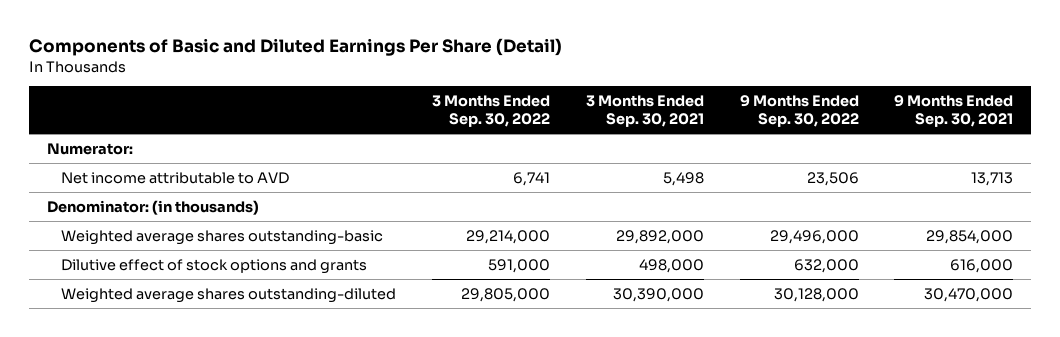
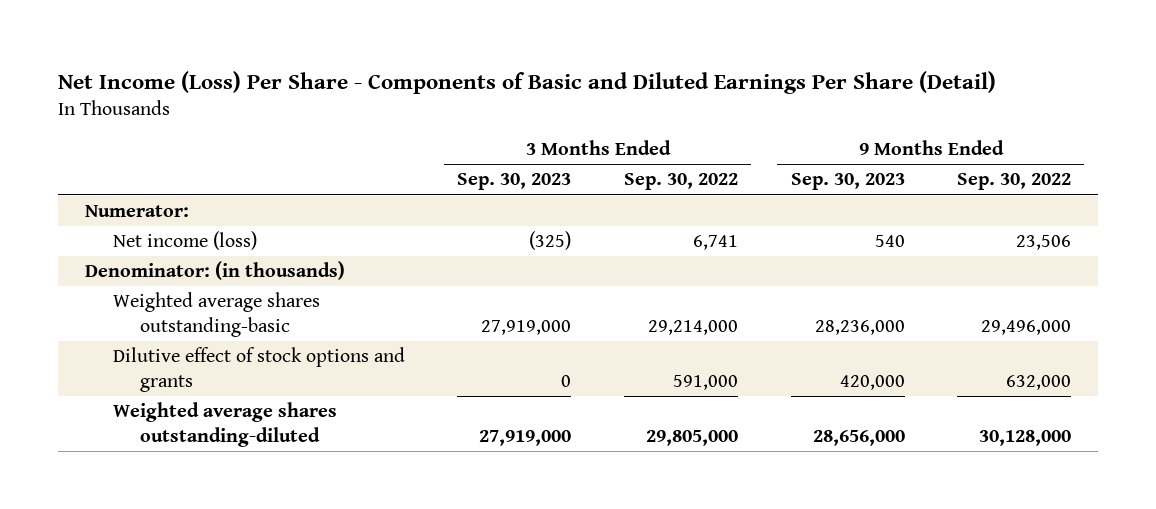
[28,37,562,56] Components of Basic and Diluted Earnings Per Share (Detail) -> [58,70,997,94] Net Income (Loss) Per Share - Components of Basic and Diluted Earnings Per Share (Detail)
[585,95,704,128] 3 Months Ended Sep. 30, 2021 -> none
[894,95,1014,128] 9 Months Ended Sep. 30, 2021 -> none
none -> [457,173,572,191] Sep. 30, 2023
none -> [790,173,905,191] Sep. 30, 2023
[61,172,290,185] Net income attributable to AVD -> [112,231,257,251] Net income (loss)

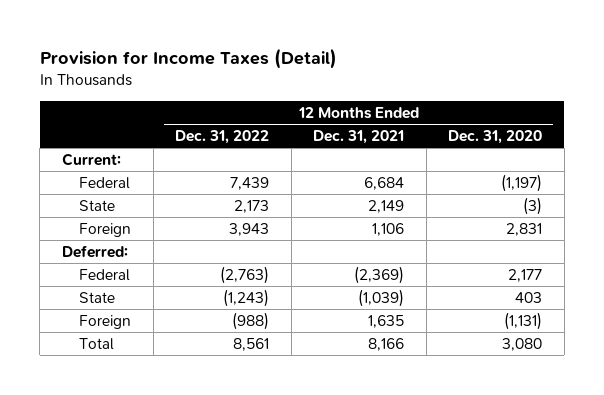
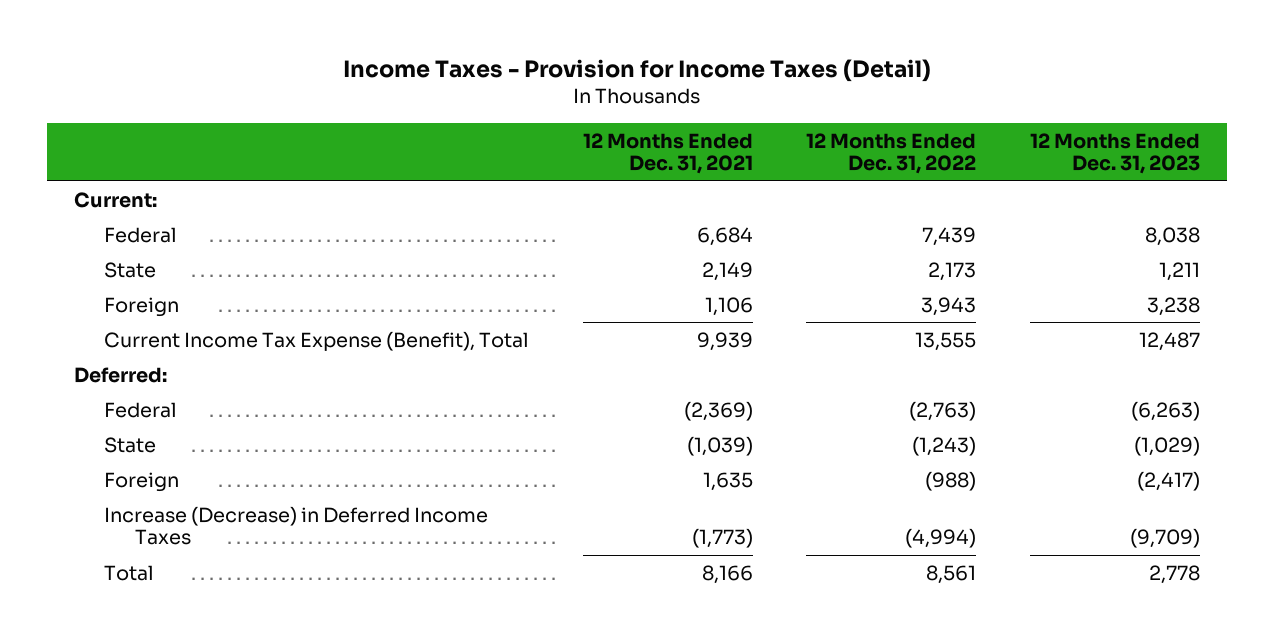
[39,48,337,70] Provision for Income Taxes (Detail) -> [342,59,931,83] Income Taxes - Provision for Income Taxes (Detail)
[448,130,543,145] Dec. 31, 2020 -> none
none -> [1029,132,1200,175] 12 Months Ended Dec. 31, 2023
none -> [104,330,530,351] Current Income Tax Expense (Benefit), Total
none -> [104,505,489,546] Increase (Decrease) in Deferred Income Taxes

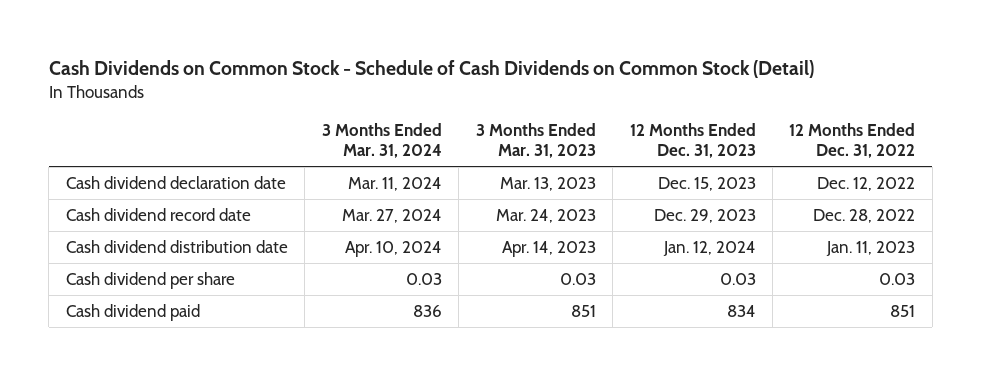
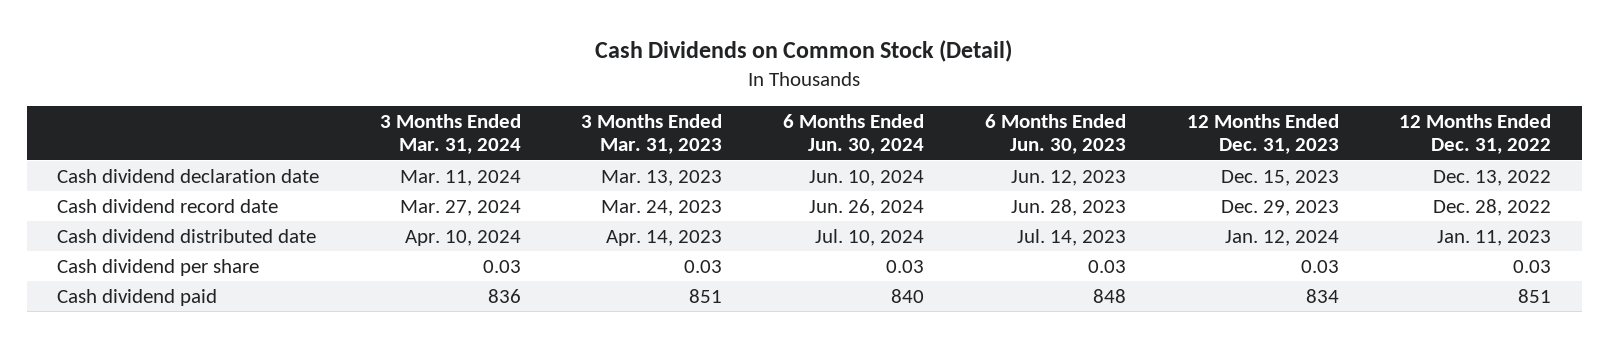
[48,59,814,78] Cash Dividends on Common Stock - Schedule of Cash Dividends on Common Stock (Detail) -> [595,40,1013,63] Cash Dividends on Common Stock (Detail)
none -> [783,113,925,155] 6 Months Ended Jun. 30, 2024
none -> [984,113,1126,155] 6 Months Ended Jun. 30, 2023
[817,176,916,191] Dec. 12, 2022 -> [1433,169,1552,186] Dec. 13, 2022
[65,239,288,253] Cash dividend distribution date -> [57,228,317,243] Cash dividend distributed date

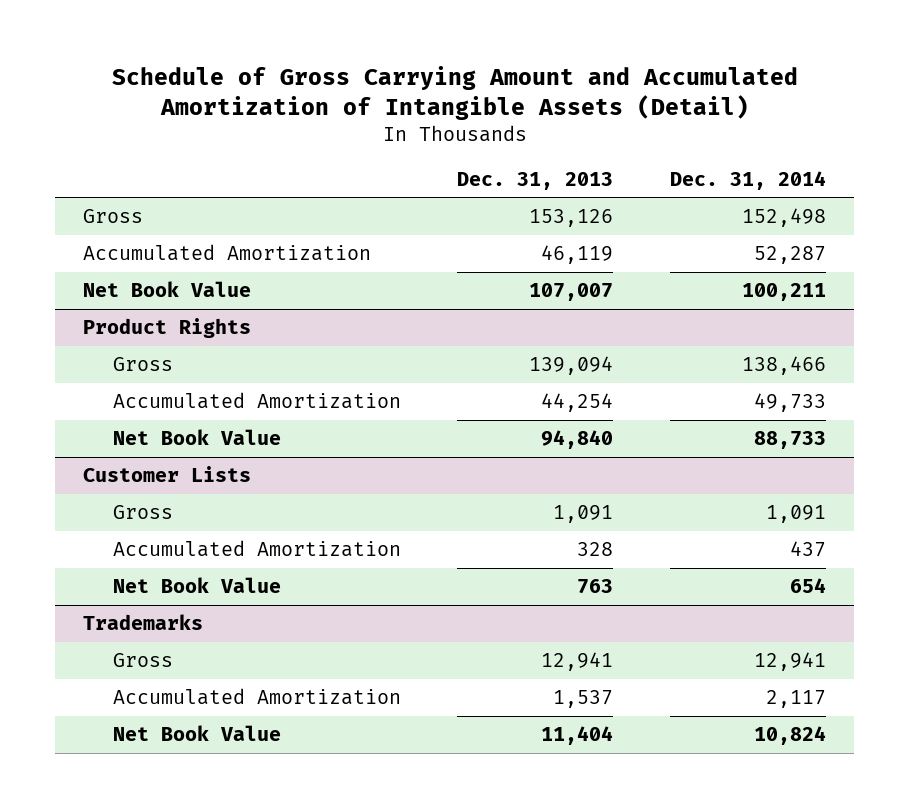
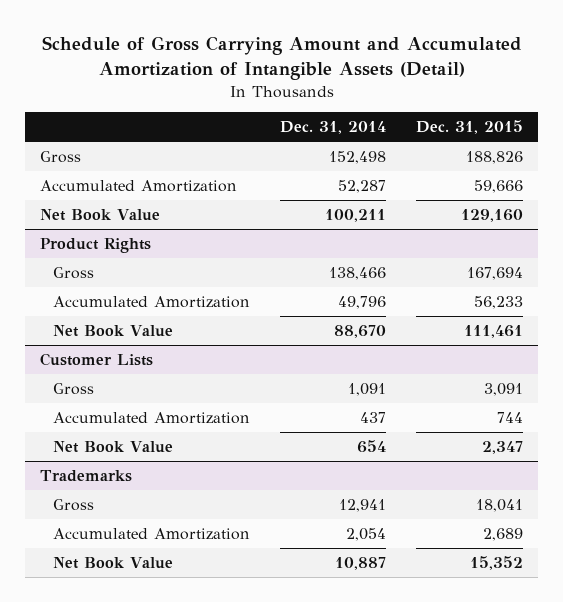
[457,171,614,190] Dec. 31, 2013 -> none
none -> [415,120,523,135] Dec. 31, 2015
[754,393,827,413] 49,733 -> [337,295,386,309] 49,796
[754,431,827,450] 88,733 -> [333,324,386,338] 88,670
[766,690,827,709] 2,117 -> [345,527,386,541] 2,054
[754,726,827,746] 10,824 -> [334,556,386,570] 10,887

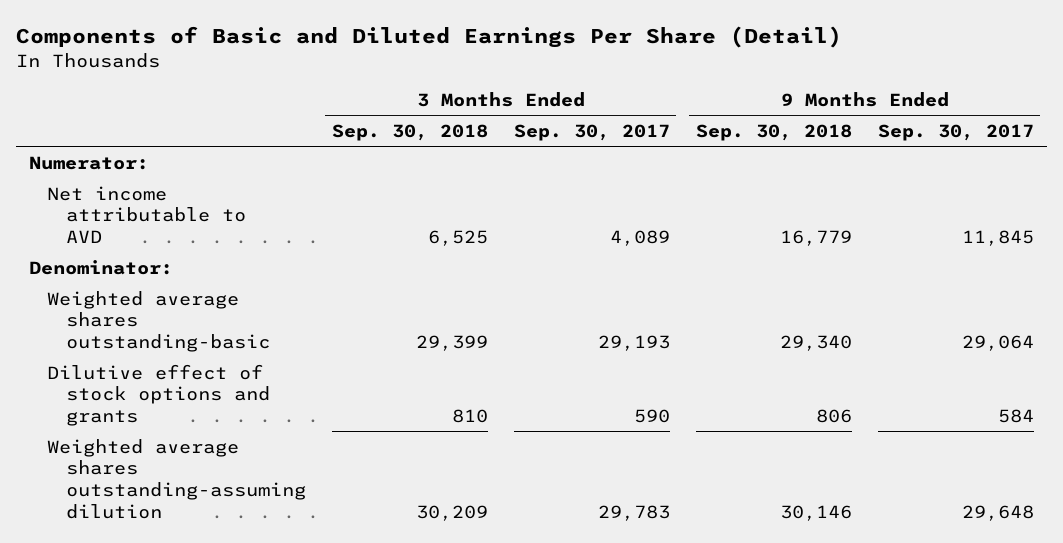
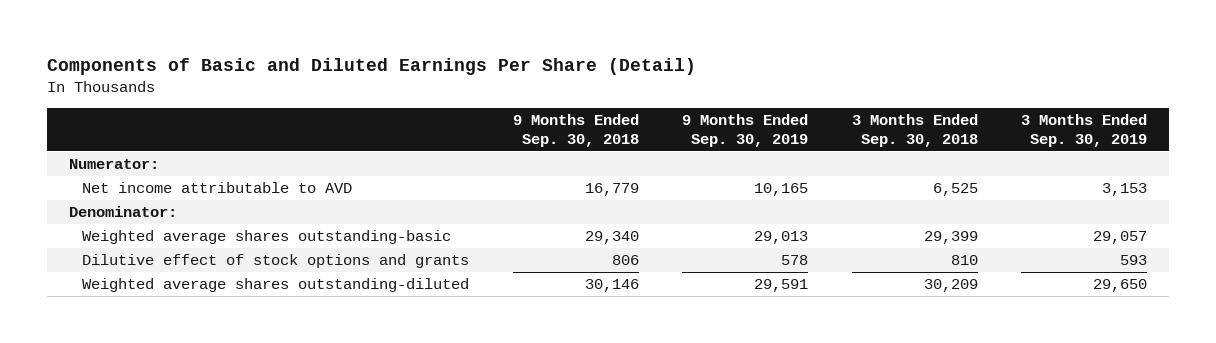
[513,123,670,141] Sep. 30, 2017 -> none
[877,123,1034,141] Sep. 30, 2017 -> none
none -> [682,113,809,148] 9 Months Ended Sep. 30, 2019
none -> [1020,113,1147,148] 3 Months Ended Sep. 30, 2019
[47,438,306,519] Weighted average shares outstanding-assuming dilution -> [82,277,470,292] Weighted average shares outstanding-diluted

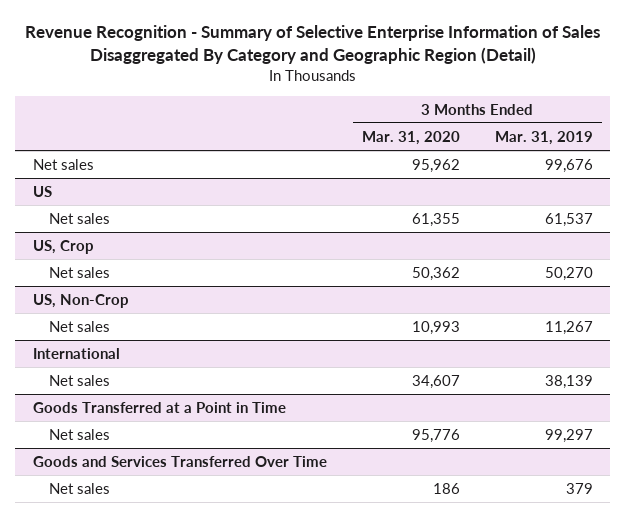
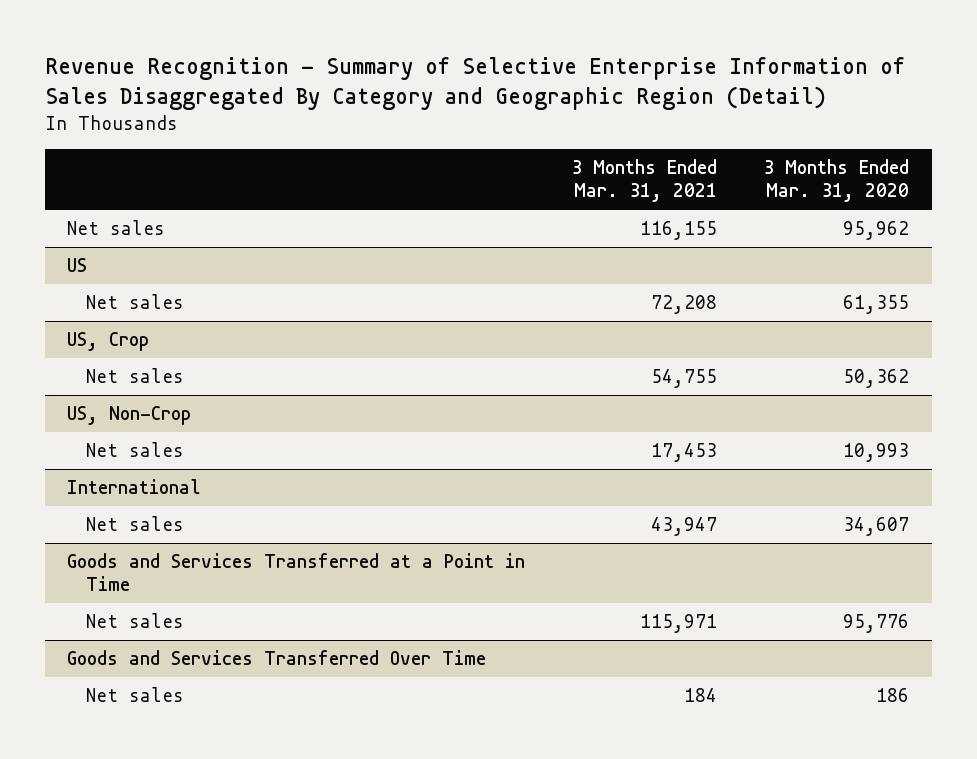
[494,130,593,145] Mar. 31, 2019 -> none
none -> [571,159,718,203] 3 Months Ended Mar. 31, 2021
[32,401,286,413] Goods Transferred at a Point in Time -> [67,553,526,592] Goods and Services Transferred at a Point in Time

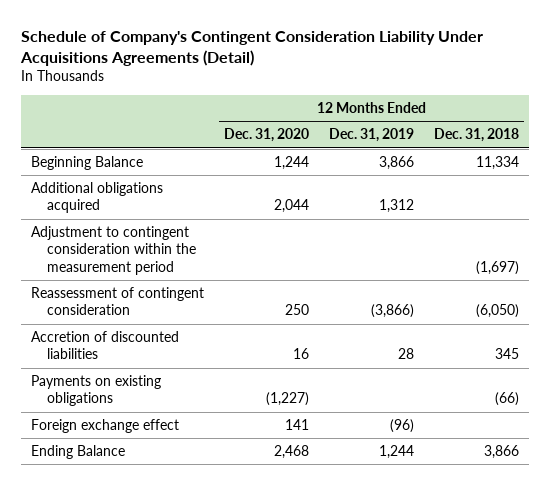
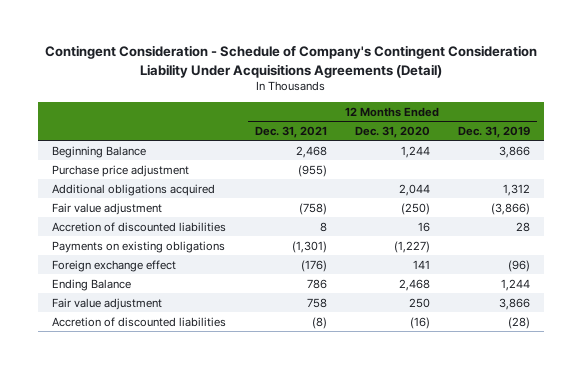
[20,31,484,67] Schedule of Company's Contingent Consideration Liability Under Acquisitions Agreements (Detail) -> [45,45,538,78] Contingent Consideration - Schedule of Company's Contingent Consideration Liability Under Acquisitions Agreements (Detail)
[434,128,520,143] Dec. 31, 2018 -> none
none -> [254,125,327,138] Dec. 31, 2021
none -> [52,164,190,177] Purchase price adjustment
[31,226,196,275] Adjustment to contingent consideration within the measurement period -> none
[31,287,205,316] Reassessment of contingent consideration -> none
none -> [52,202,163,215] Fair value adjustment
none -> [52,297,163,310] Fair value adjustment
none -> [52,316,227,327] Accretion of discounted liabilities

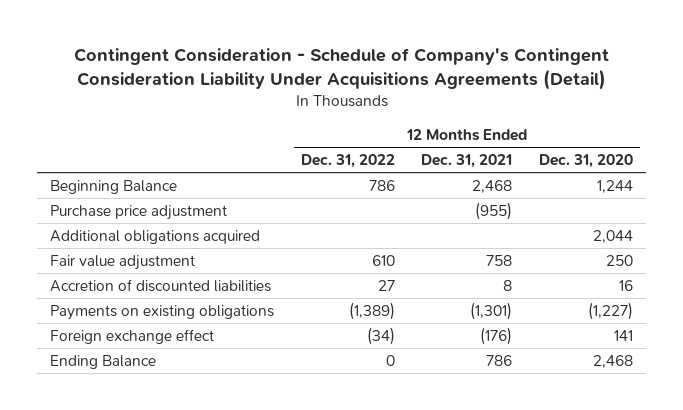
[458,125,531,138] Dec. 31, 2019 -> none
none -> [300,154,395,169] Dec. 31, 2022
[52,202,163,215] Fair value adjustment -> none
[52,297,163,310] Fair value adjustment -> [50,254,196,270] Fair value adjustment
[52,316,227,327] Accretion of discounted liabilities -> none

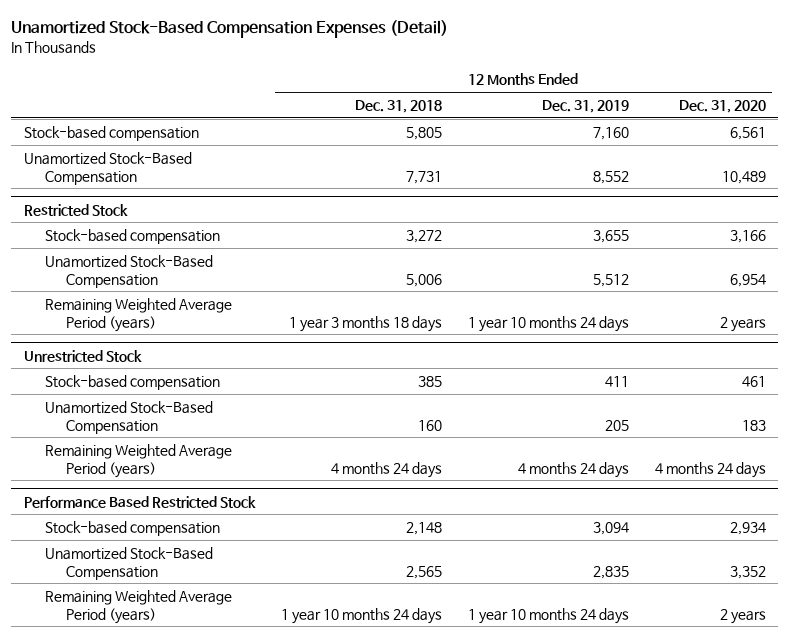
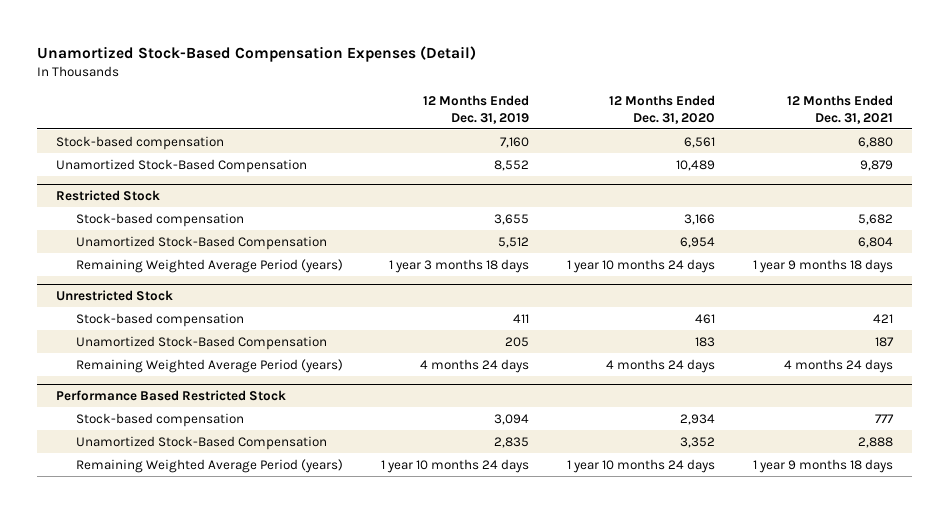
[355,99,443,113] Dec. 31, 2018 -> none
none -> [787,94,894,124] 12 Months Ended Dec. 31, 2021
[467,315,629,332] 1 year 10 months 24 days -> [389,258,530,273] 1 year 3 months 18 days
[719,316,766,332] 2 years -> [567,258,716,273] 1 year 10 months 24 days
[719,608,766,624] 2 years -> [567,458,716,473] 1 year 10 months 24 days

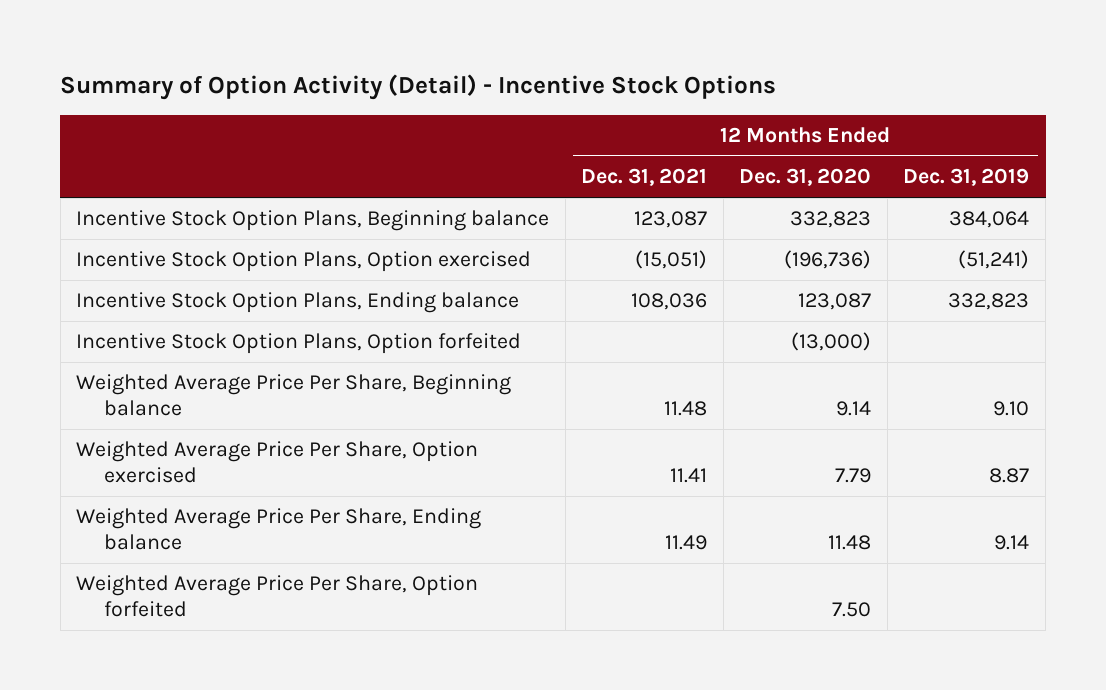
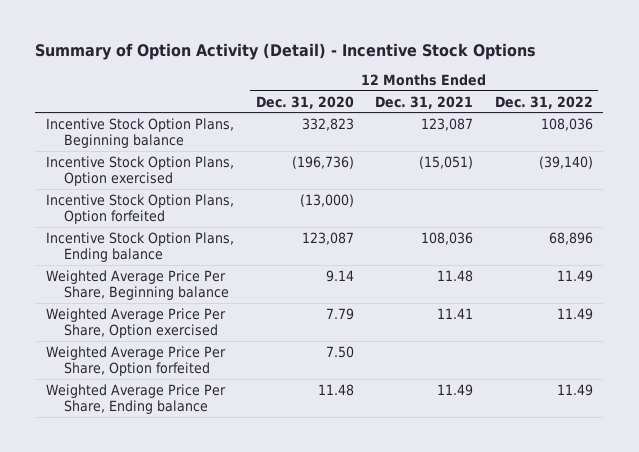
[903,168,1030,187] Dec. 31, 2019 -> none
none -> [494,95,593,109] Dec. 31, 2022
[76,292,520,314] Incentive Stock Option Plans, Ending balance -> [46,231,235,262] Incentive Stock Option Plans, Ending balance
[76,508,482,550] Weighted Average Price Per Share, Ending balance -> [46,383,227,414] Weighted Average Price Per Share, Ending balance

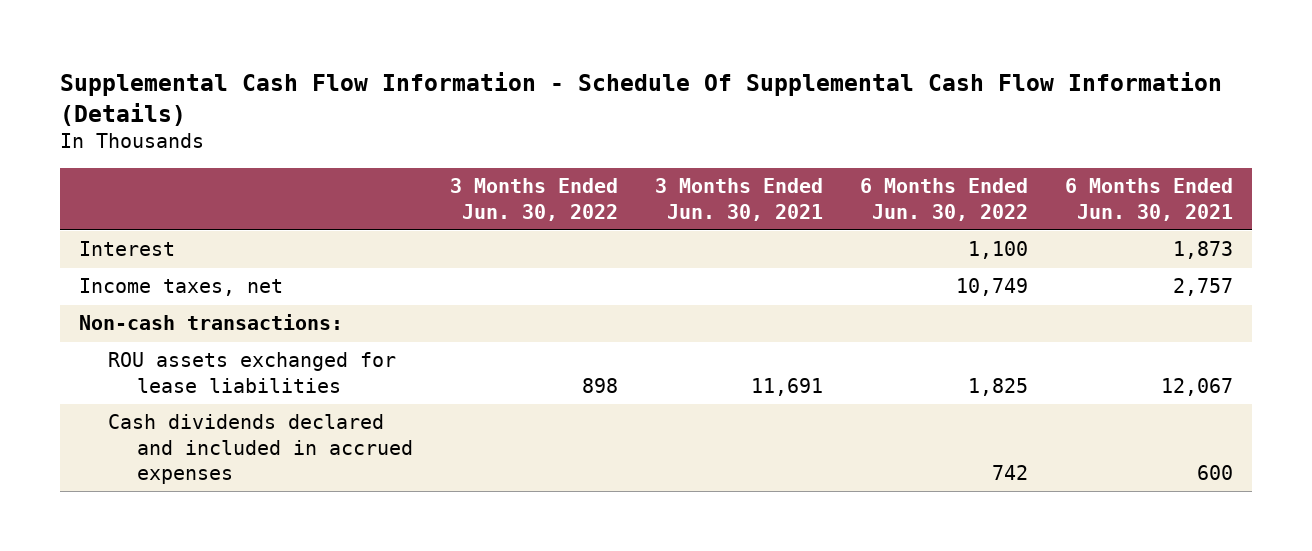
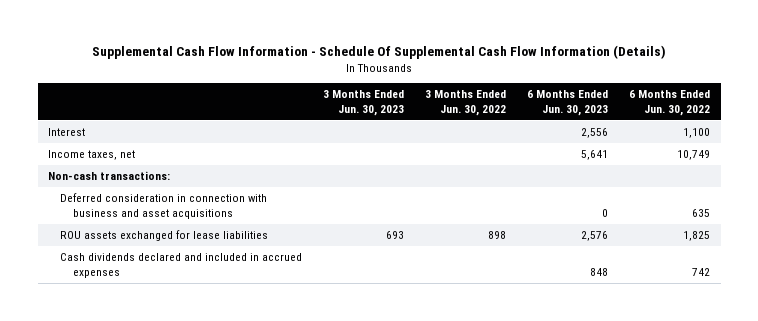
[655,178,824,221] 3 Months Ended Jun. 30, 2021 -> none
[1065,178,1234,221] 6 Months Ended Jun. 30, 2021 -> none
none -> [323,90,405,117] 3 Months Ended Jun. 30, 2023
none -> [527,90,609,117] 6 Months Ended Jun. 30, 2023
none -> [60,192,268,219] Deferred consideration in connection with business and asset acquisitions

